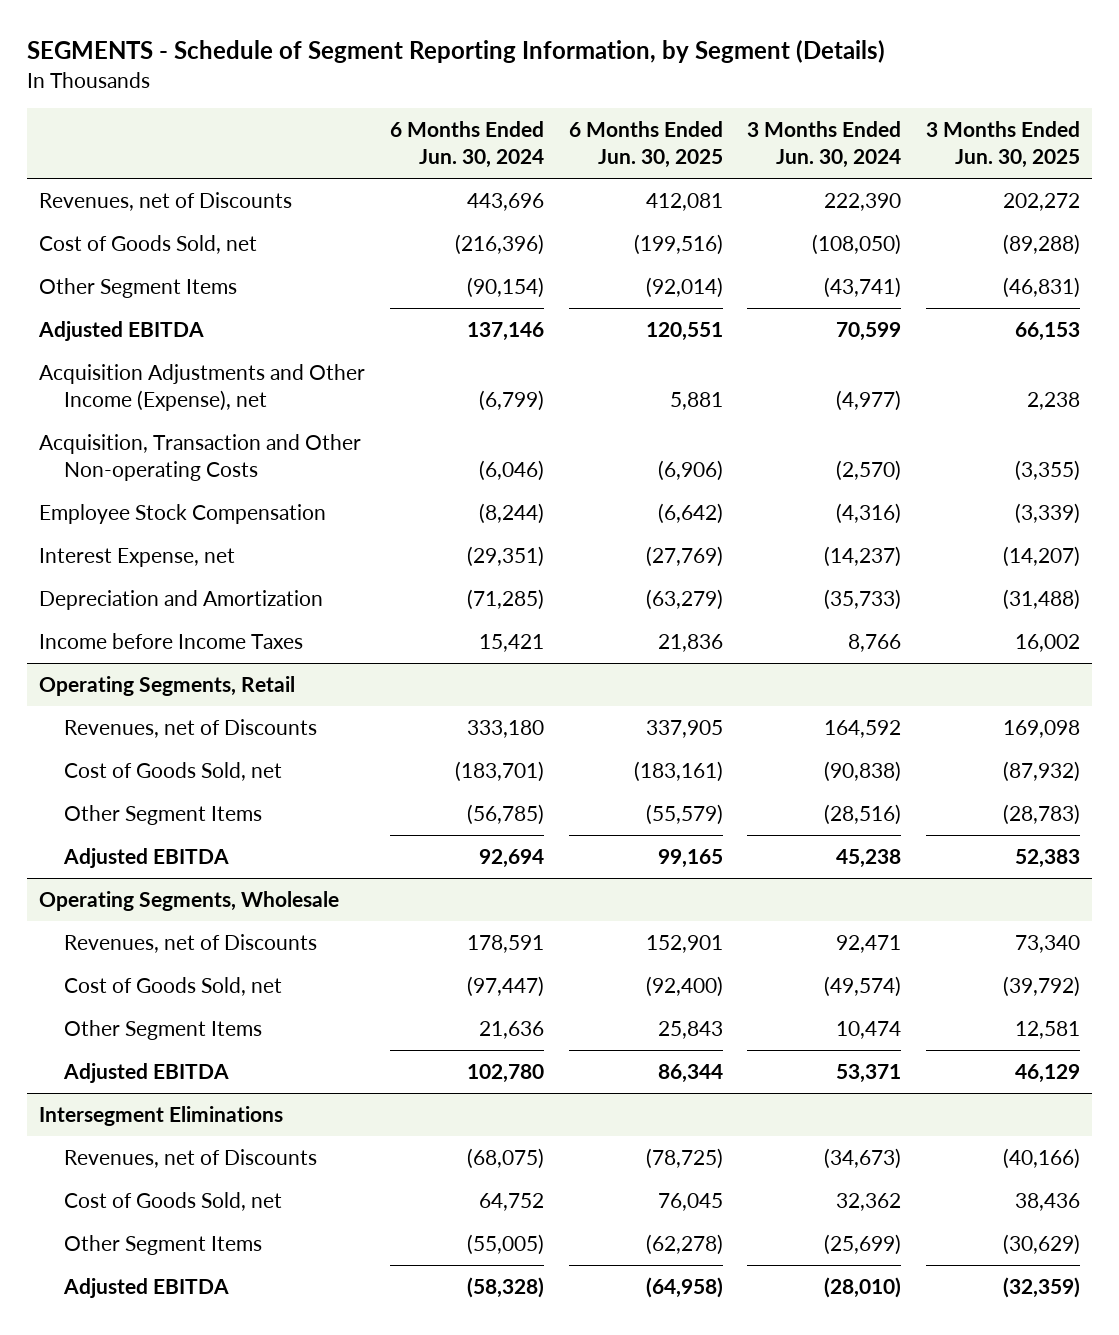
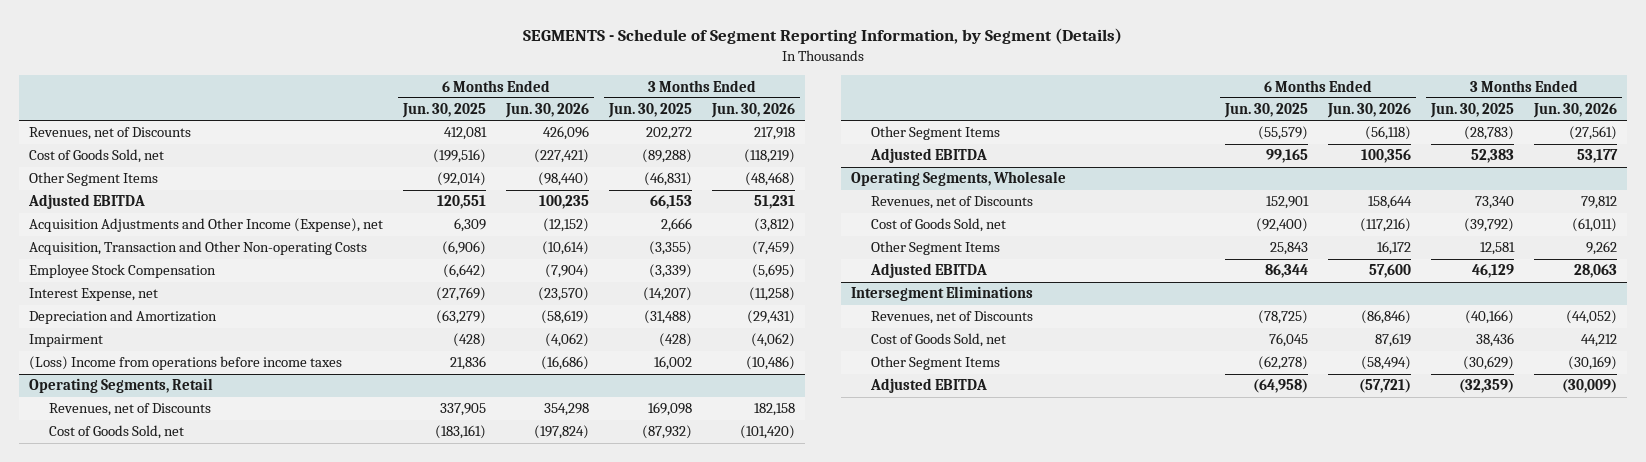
[390,121,545,169] 6 Months Ended Jun. 30, 2024 -> none
[747,121,902,169] 3 Months Ended Jun. 30, 2024 -> none
none -> [505,103,590,119] Jun. 30, 2026
none -> [711,103,796,119] Jun. 30, 2026
[669,391,723,410] 5,881 -> [454,218,487,233] 6,309
[1026,391,1080,410] 2,238 -> [661,218,693,233] 2,666
none -> [28,334,103,348] Impairment
[39,633,304,650] Income before Income Taxes -> [28,356,342,371] (Loss) Income from operations before income taxes

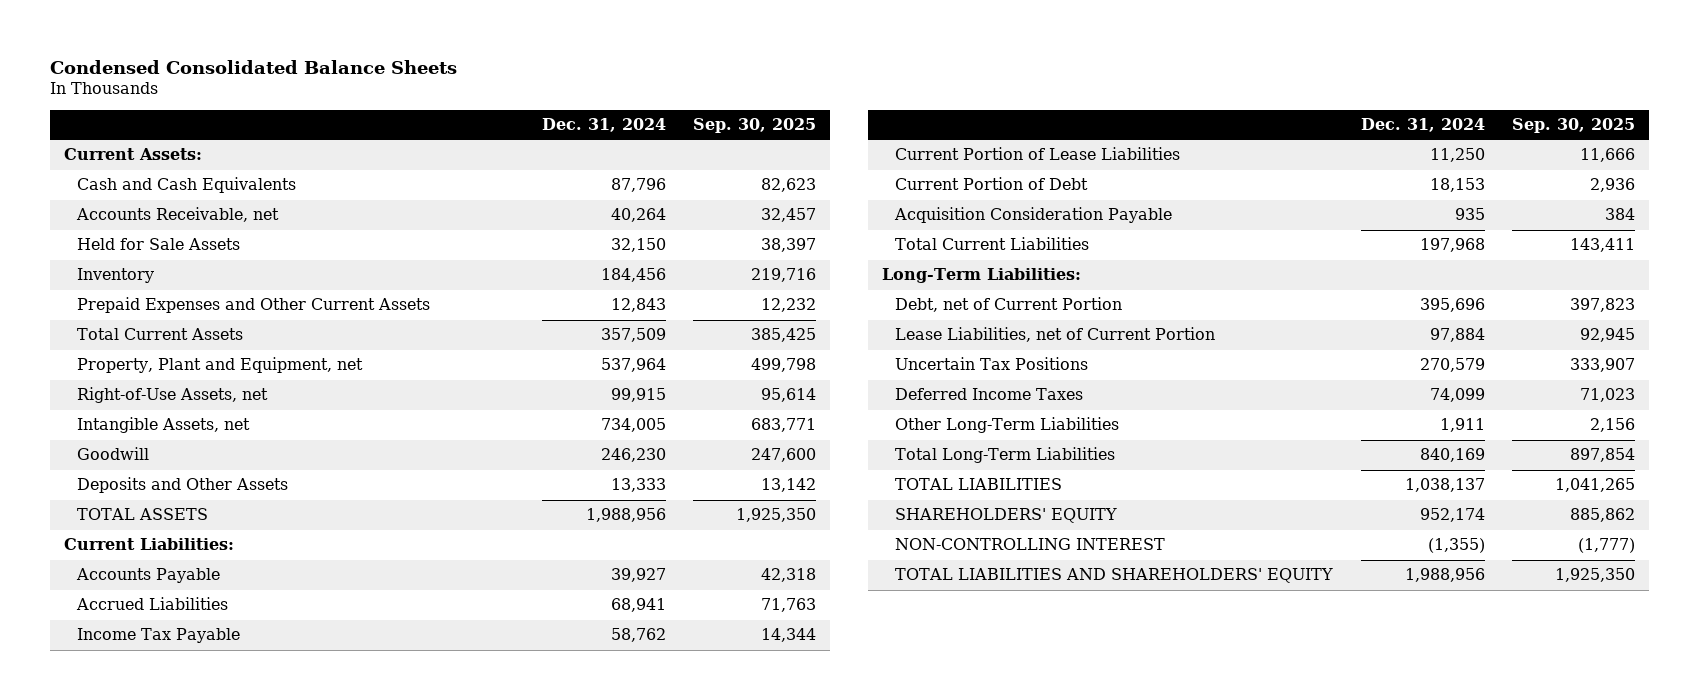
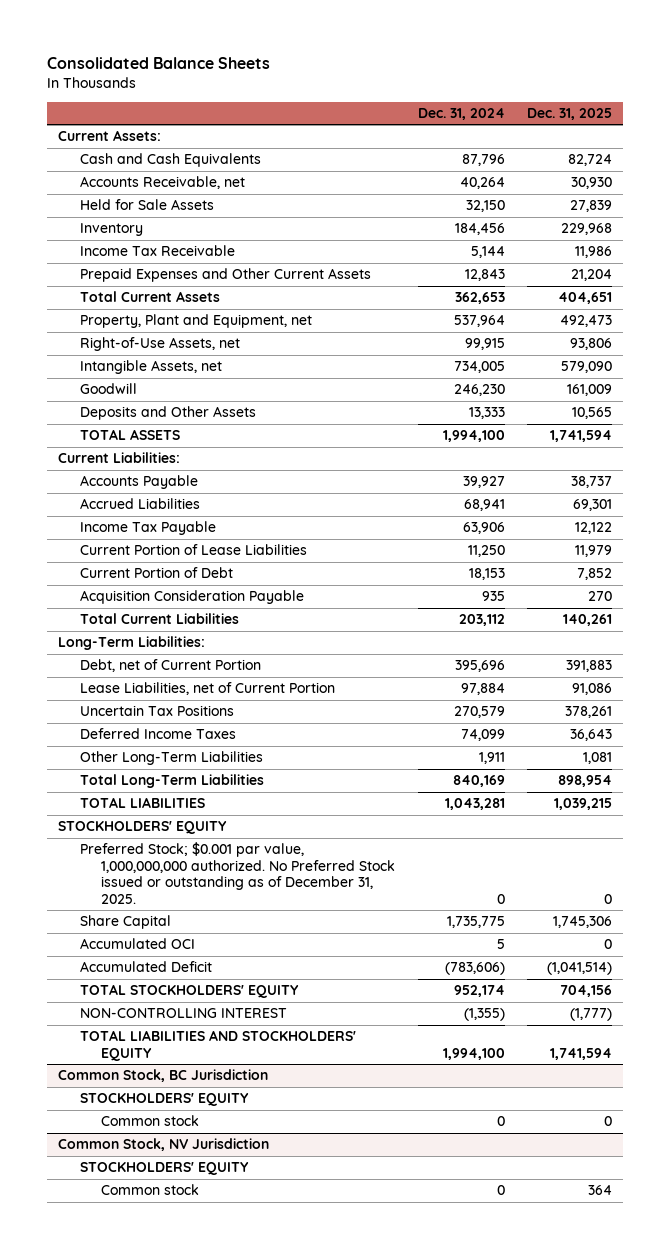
[49,59,457,74] Condensed Consolidated Balance Sheets -> [46,56,270,69] Consolidated Balance Sheets
[693,118,817,134] Sep. 30, 2025 -> none
none -> [526,108,612,121] Dec. 31, 2025
none -> [79,245,235,257] Income Tax Receivable
[601,328,667,343] 357,509 -> [454,292,505,305] 362,653
[586,508,667,523] 1,988,956 -> [442,430,505,443] 1,994,100
[611,628,667,643] 58,762 -> [462,522,505,535] 63,906
[1419,238,1485,253] 197,968 -> [458,614,505,627] 203,112
[1404,478,1485,493] 1,038,137 -> [444,798,505,811] 1,043,281
none -> [57,821,227,835] STOCKHOLDERS' EQUITY
none -> [79,842,396,904] Preferred Stock; $0.001 par value, 1,000,000,000 authorized. No Preferred Stock issued or outstanding as of December 31, 2025.
none -> [79,915,171,930] Share Capital
none -> [79,938,195,950] Accumulated OCI
none -> [79,961,212,973] Accumulated Deficit
[895,508,1118,524] SHAREHOLDERS' EQUITY -> [79,984,299,999] TOTAL STOCKHOLDERS' EQUITY
[895,568,1334,584] TOTAL LIABILITIES AND SHAREHOLDERS' EQUITY -> [79,1030,356,1061] TOTAL LIABILITIES AND STOCKHOLDERS' EQUITY
[1404,568,1485,583] 1,988,956 -> [442,1047,505,1060] 1,994,100
none -> [57,1069,268,1083] Common Stock, BC Jurisdiction
none -> [79,1093,249,1107] STOCKHOLDERS' EQUITY
none -> [101,1115,200,1127] Common stock
none -> [57,1138,269,1152] Common Stock, NV Jurisdiction
none -> [79,1162,249,1176] STOCKHOLDERS' EQUITY
none -> [101,1184,200,1196] Common stock

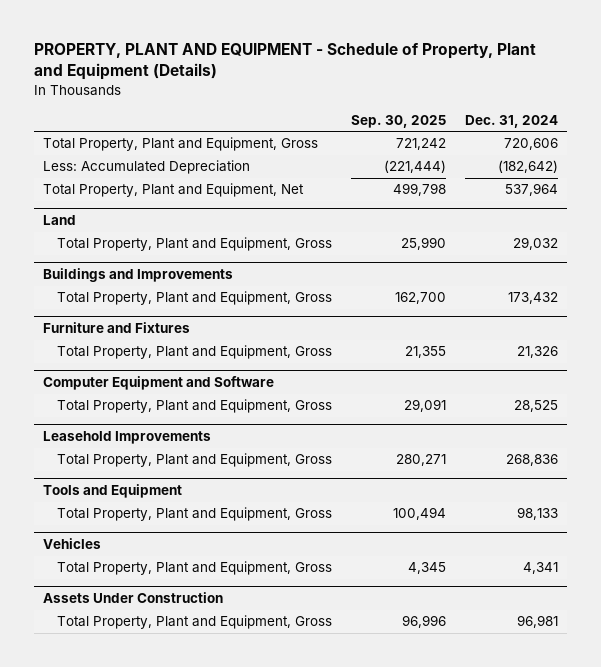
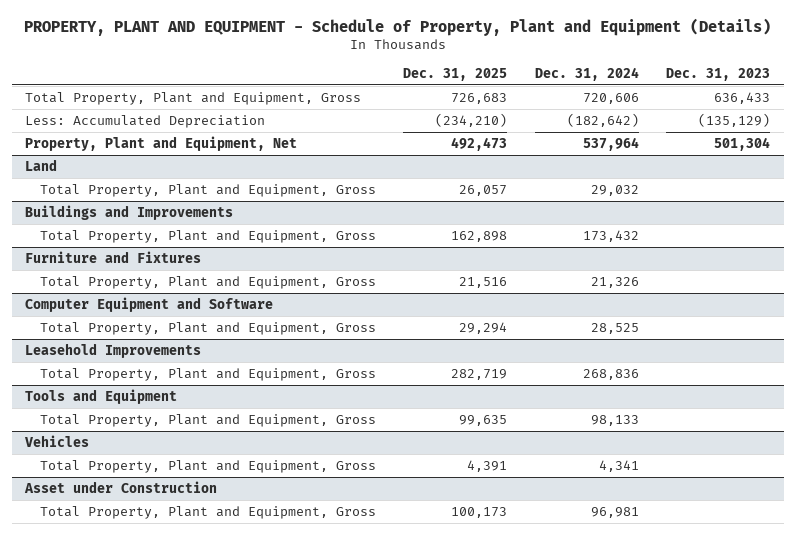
[350,114,446,128] Sep. 30, 2025 -> none
none -> [403,67,508,81] Dec. 31, 2025
none -> [666,67,771,81] Dec. 31, 2023
[43,183,305,198] Total Property, Plant and Equipment, Net -> [25,136,298,152] Property, Plant and Equipment, Net
[43,592,224,604] Assets Under Construction -> [24,481,218,494] Asset under Construction

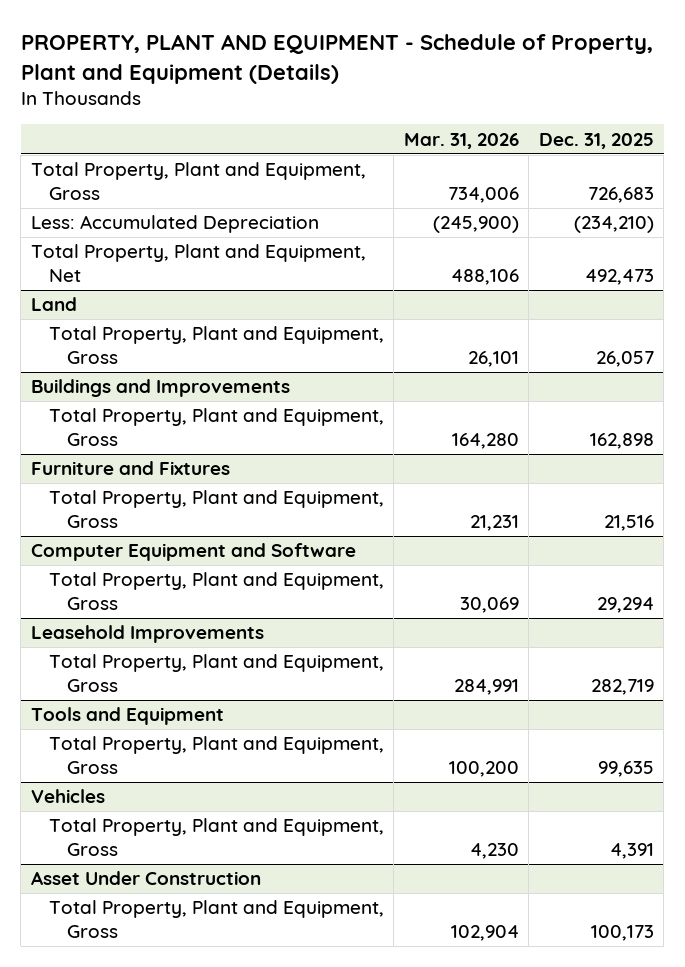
[534,66,639,81] Dec. 31, 2024 -> none
[666,67,771,81] Dec. 31, 2023 -> none
none -> [403,132,519,149] Mar. 31, 2026
[25,136,298,152] Property, Plant and Equipment, Net -> [30,244,366,283] Total Property, Plant and Equipment, Net
[24,481,218,494] Asset under Construction -> [30,871,261,886] Asset Under Construction

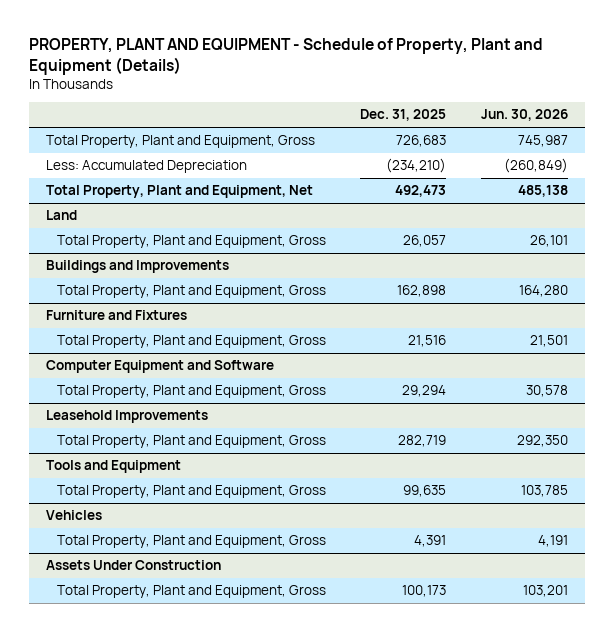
[403,132,519,149] Mar. 31, 2026 -> none
none -> [481,109,569,122] Jun. 30, 2026
[30,871,261,886] Asset Under Construction -> [46,560,222,571] Assets Under Construction

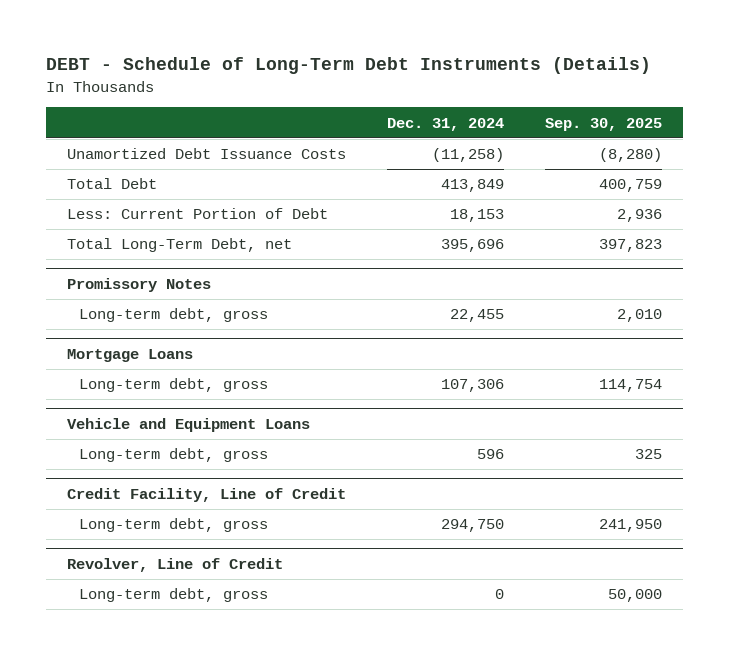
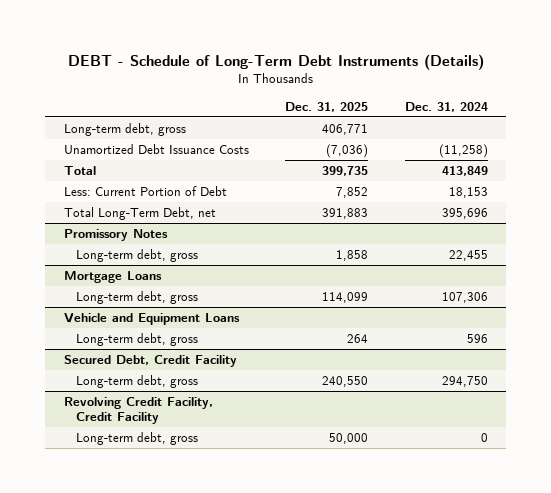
[545,117,663,131] Sep. 30, 2025 -> none
none -> [285,102,369,113] Dec. 31, 2025
none -> [63,122,186,136] Long-term debt, gross
[66,178,157,190] Total Debt -> [63,165,96,175] Total
[66,488,346,503] Credit Facility, Line of Credit -> none
none -> [63,354,237,367] Secured Debt, Credit Facility
[66,558,283,573] Revolver, Line of Credit -> none
none -> [63,396,213,425] Revolving Credit Facility, Credit Facility

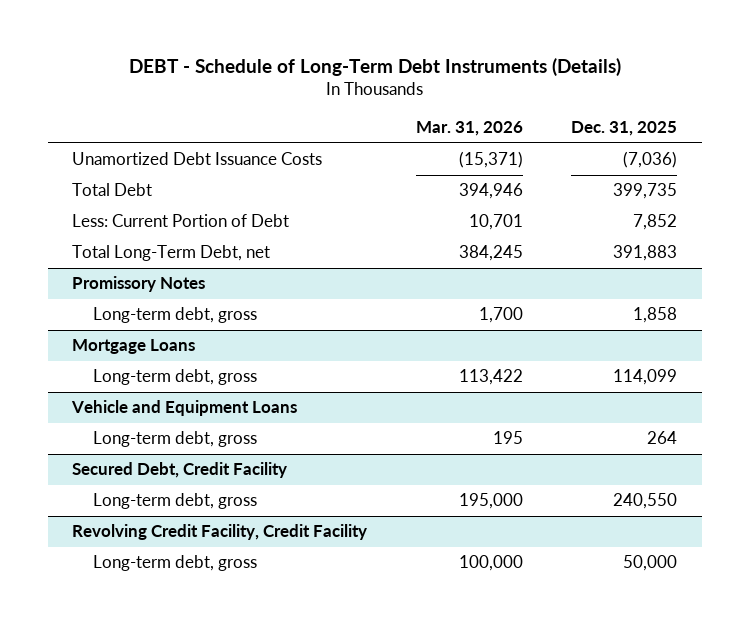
[404,102,488,113] Dec. 31, 2024 -> none
none -> [415,121,523,137] Mar. 31, 2026
[63,122,186,136] Long-term debt, gross -> none
[63,165,96,175] Total -> [72,183,153,197] Total Debt

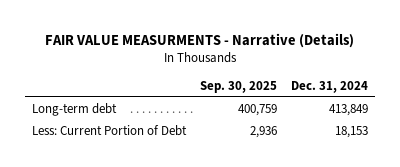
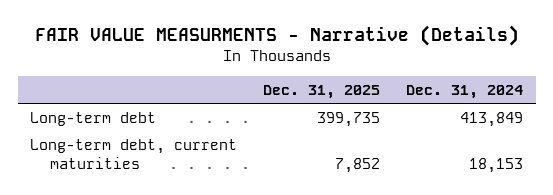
[200,81,278,94] Sep. 30, 2025 -> none
none -> [263,85,381,100] Dec. 31, 2025
[32,125,188,137] Less: Current Portion of Debt -> [30,138,238,170] Long-term debt, current maturities

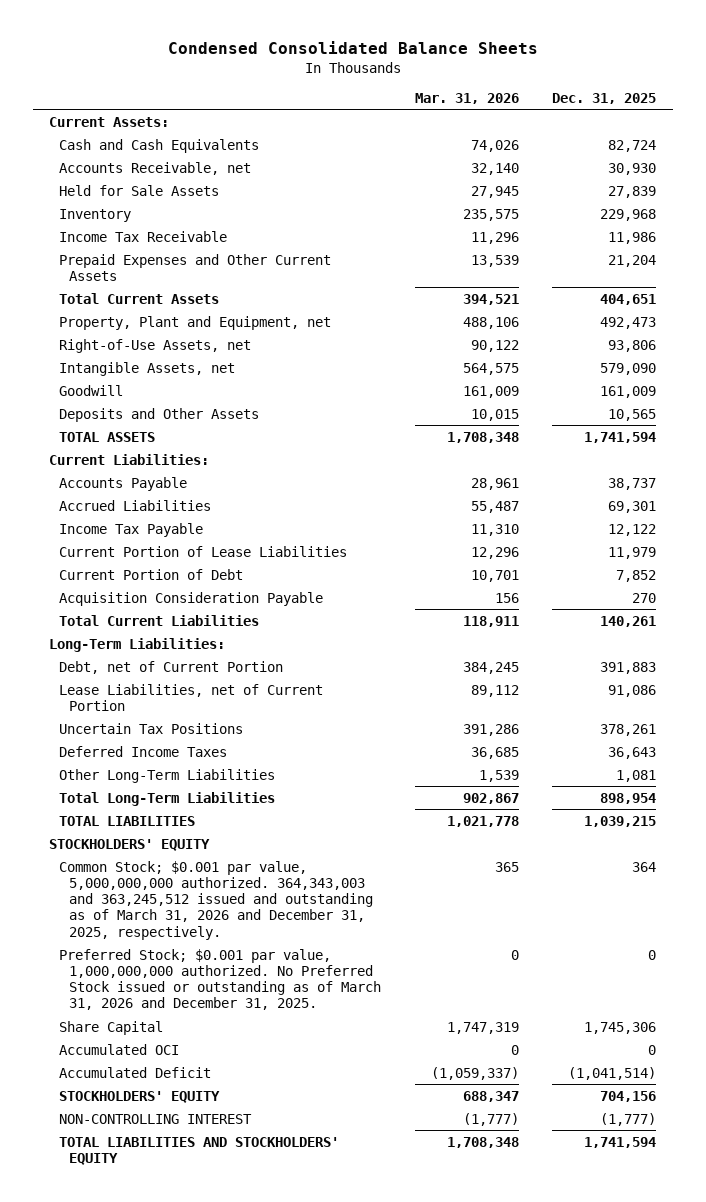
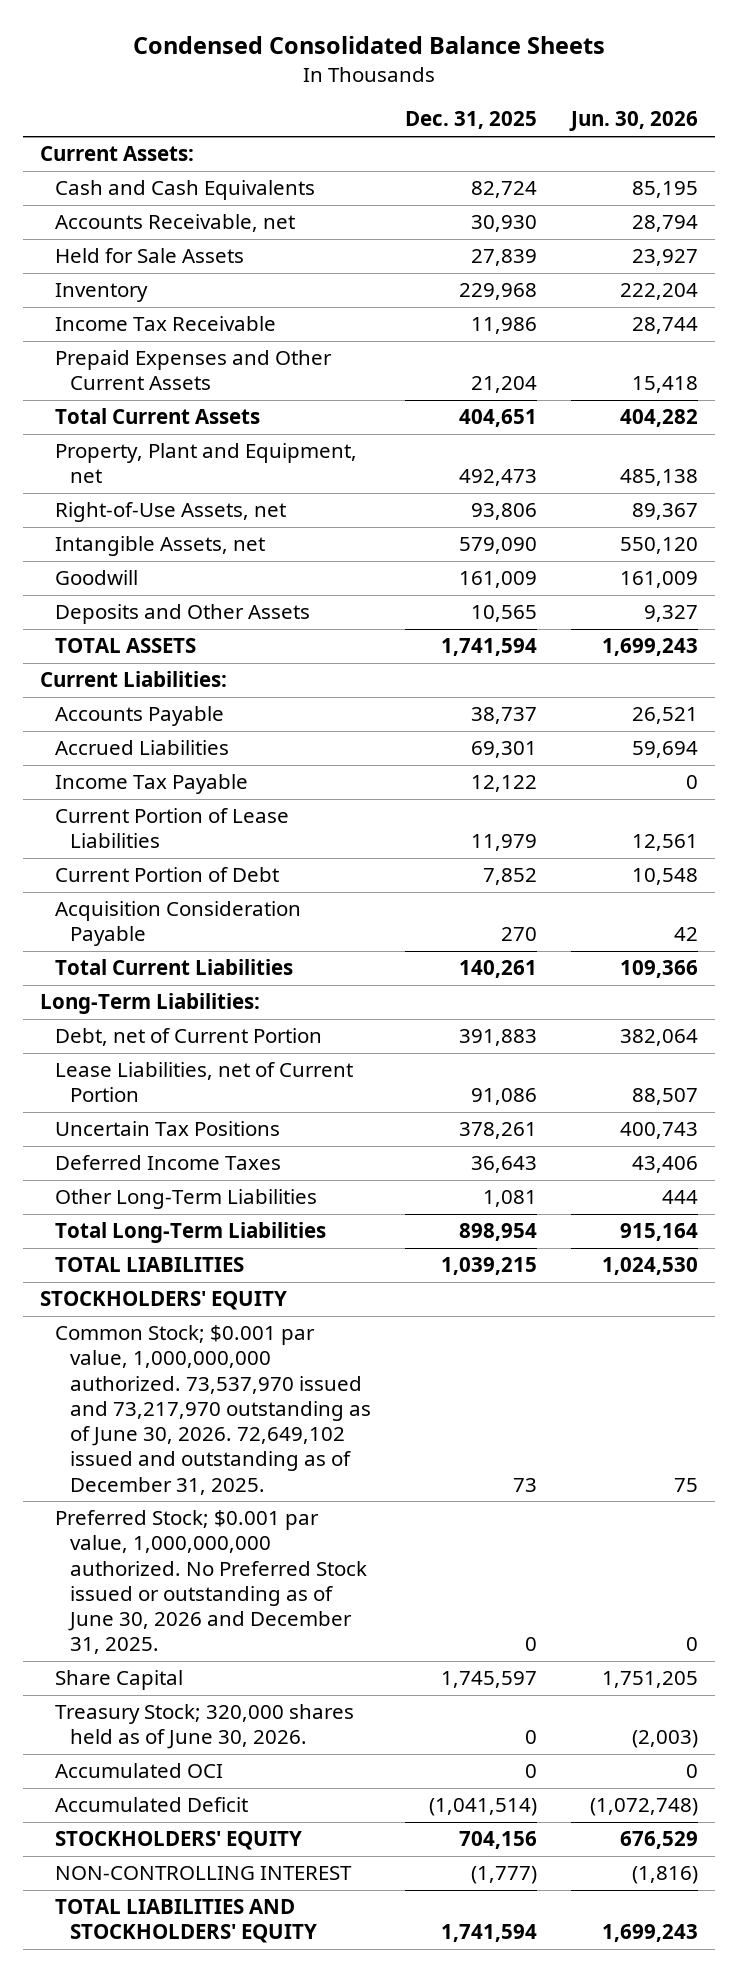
[414,92,519,104] Mar. 31, 2026 -> none
none -> [569,111,699,132] Jun. 30, 2026
[59,860,374,940] Common Stock; $0.001 par value, 5,000,000,000 authorized. 364,343,003 and 363,245,512 issued and outstanding as of March 31, 2026 and December 31, 2025, respectively. -> [54,1325,372,1495] Common Stock; $0.001 par value, 1,000,000,000 authorized. 73,537,970 issued and 73,217,970 outstanding as of June 30, 2026. 72,649,102 issued and outstanding as of December 31, 2025.
[632,861,657,872] 364 -> [513,1477,538,1492] 73
[59,948,382,1011] Preferred Stock; $0.001 par value, 1,000,000,000 authorized. No Preferred Stock issued or outstanding as of March 31, 2026 and December 31, 2025. -> [54,1510,368,1655] Preferred Stock; $0.001 par value, 1,000,000,000 authorized. No Preferred Stock issued or outstanding as of June 30, 2026 and December 31, 2025.
[584,1021,657,1034] 1,745,306 -> [441,1671,538,1689] 1,745,597
none -> [54,1704,354,1750] Treasury Stock; 320,000 shares held as of June 30, 2026.

